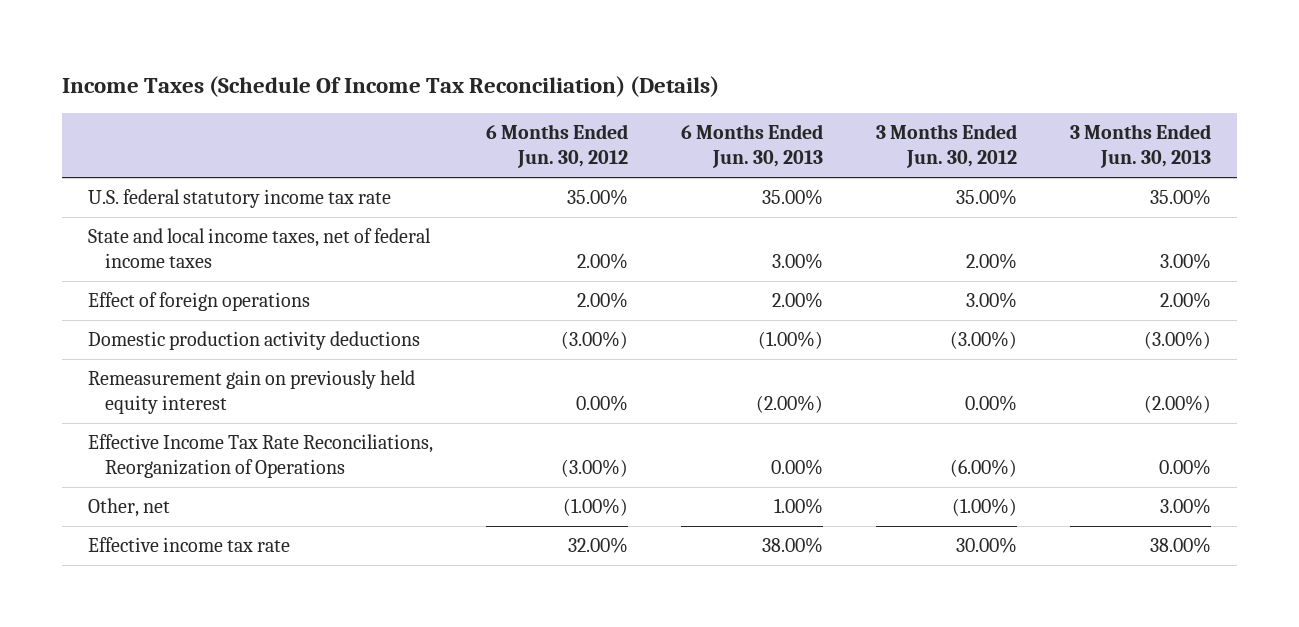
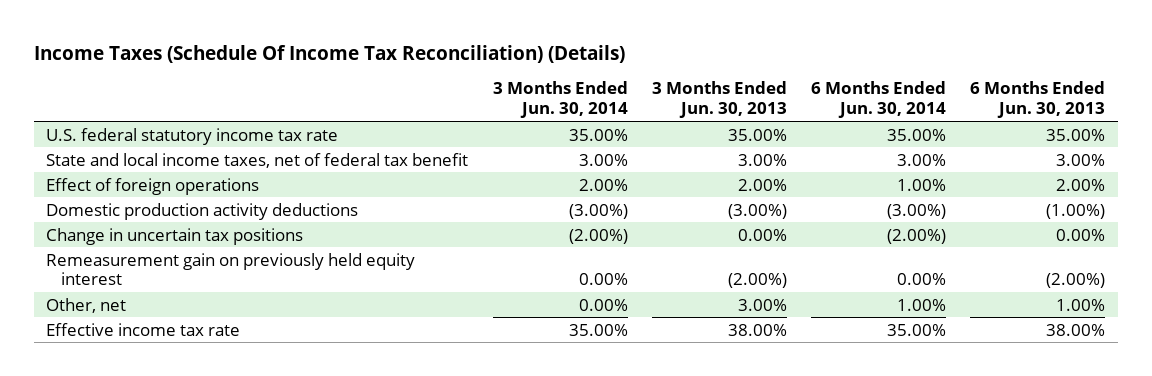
[486,124,629,169] 6 Months Ended Jun. 30, 2012 -> none
[875,124,1017,169] 3 Months Ended Jun. 30, 2012 -> none
none -> [492,81,628,119] 3 Months Ended Jun. 30, 2014
none -> [811,81,947,119] 6 Months Ended Jun. 30, 2014
[88,228,432,269] State and local income taxes, net of federal income taxes -> [46,152,469,168] State and local income taxes, net of federal tax benefit
none -> [46,227,304,245] Change in uncertain tax positions
[88,434,434,479] Effective Income Tax Rate Reconciliations, Reorganization of Operations -> none

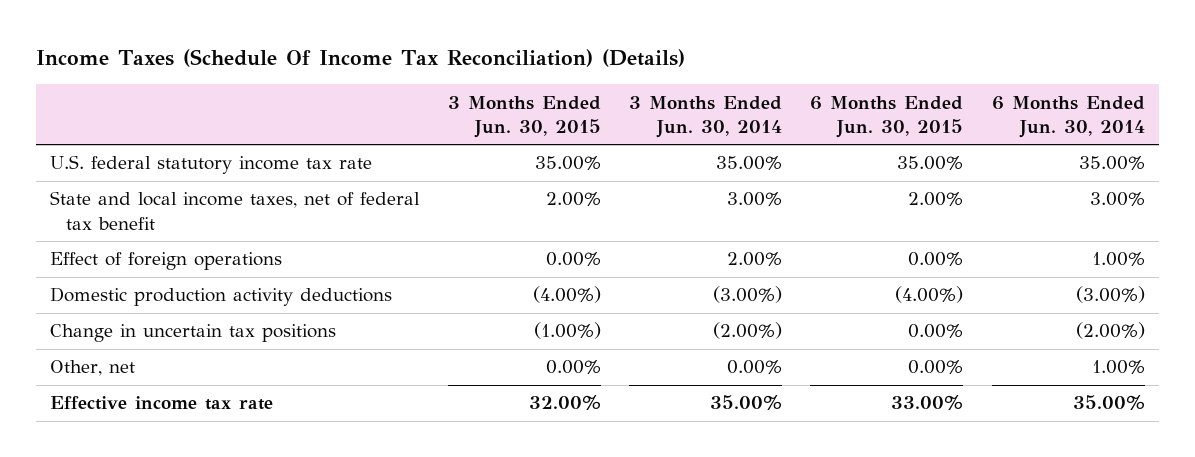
[651,81,787,119] 3 Months Ended Jun. 30, 2013 -> none
[970,81,1106,119] 6 Months Ended Jun. 30, 2013 -> none
none -> [447,95,601,138] 3 Months Ended Jun. 30, 2015
none -> [810,95,964,138] 6 Months Ended Jun. 30, 2015
[46,252,416,286] Remeasurement gain on previously held equity interest -> none

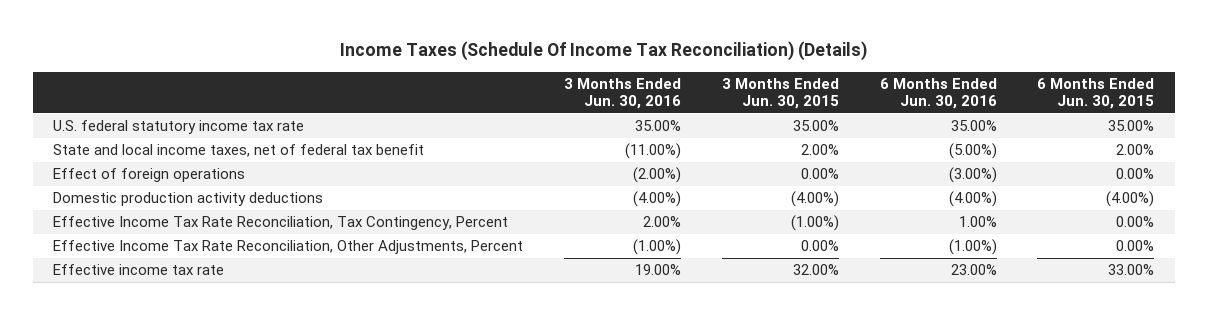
[629,95,783,138] 3 Months Ended Jun. 30, 2014 -> none
[991,95,1145,138] 6 Months Ended Jun. 30, 2014 -> none
none -> [564,77,682,110] 3 Months Ended Jun. 30, 2016
none -> [879,77,997,110] 6 Months Ended Jun. 30, 2016
[50,324,337,343] Change in uncertain tax positions -> [53,216,509,231] Effective Income Tax Rate Reconciliation, Tax Contingency, Percent
[50,360,136,377] Other, net -> [53,240,524,255] Effective Income Tax Rate Reconciliation, Other Adjustments, Percent

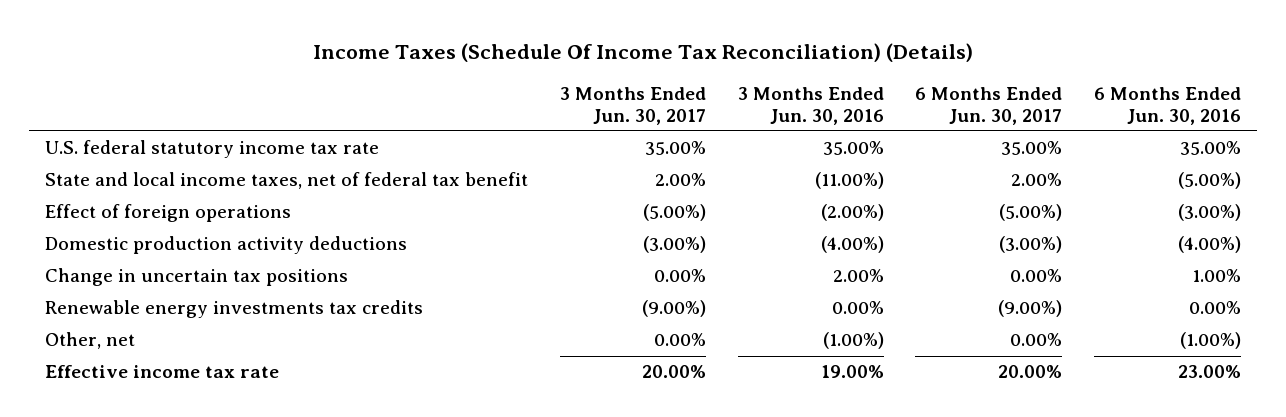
[721,77,839,110] 3 Months Ended Jun. 30, 2015 -> none
[1037,77,1155,110] 6 Months Ended Jun. 30, 2015 -> none
none -> [559,86,706,125] 3 Months Ended Jun. 30, 2017
none -> [915,86,1063,125] 6 Months Ended Jun. 30, 2017
[53,216,509,231] Effective Income Tax Rate Reconciliation, Tax Contingency, Percent -> [45,268,349,287] Change in uncertain tax positions
none -> [45,300,424,319] Renewable energy investments tax credits
[53,240,524,255] Effective Income Tax Rate Reconciliation, Other Adjustments, Percent -> [45,332,136,350] Other, net

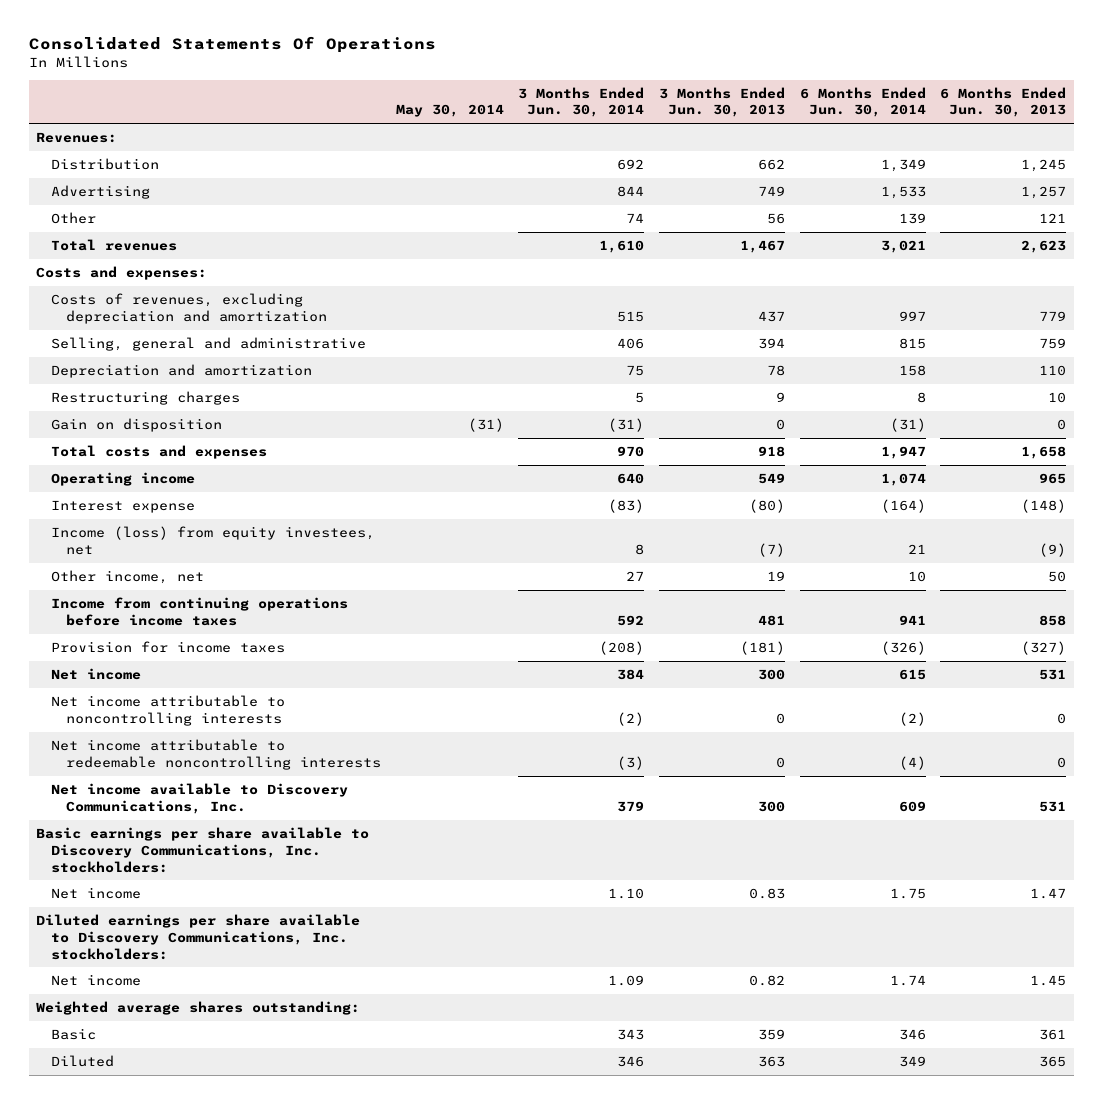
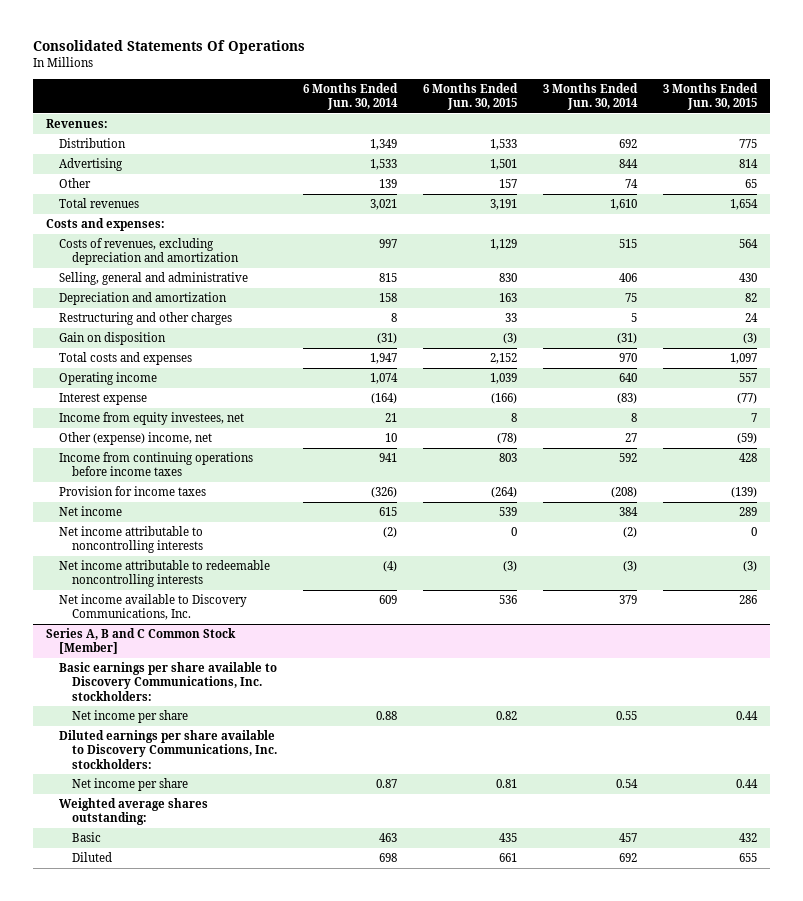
[395,104,504,118] May 30, 2014 -> none
[659,86,786,118] 3 Months Ended Jun. 30, 2013 -> none
[940,86,1067,118] 6 Months Ended Jun. 30, 2013 -> none
none -> [422,82,518,110] 6 Months Ended Jun. 30, 2015
none -> [662,82,758,110] 3 Months Ended Jun. 30, 2015
[51,390,241,405] Restructuring charges -> [58,312,232,326] Restructuring and other charges
[51,525,376,555] Income (loss) from equity investees, net -> [58,412,244,426] Income from equity investees, net
[51,569,205,584] Other income, net -> [58,432,212,446] Other (expense) income, net
none -> [45,628,236,655] Series A, B and C Common Stock [Member]
[51,886,142,899] Net income -> [71,710,188,724] Net income per share
[608,887,645,899] 1.10 -> [615,711,637,721] 0.55
[889,887,926,899] 1.75 -> [375,711,397,721] 0.88
[51,973,142,986] Net income -> [71,778,188,792] Net income per share
[608,974,645,986] 1.09 -> [615,779,638,789] 0.54
[889,974,926,986] 1.74 -> [375,779,397,789] 0.87
[617,1028,645,1040] 343 -> [618,833,637,843] 457
[898,1028,926,1040] 346 -> [378,833,397,843] 463
[617,1055,645,1067] 346 -> [618,853,637,863] 692
[898,1055,926,1067] 349 -> [378,853,397,863] 698

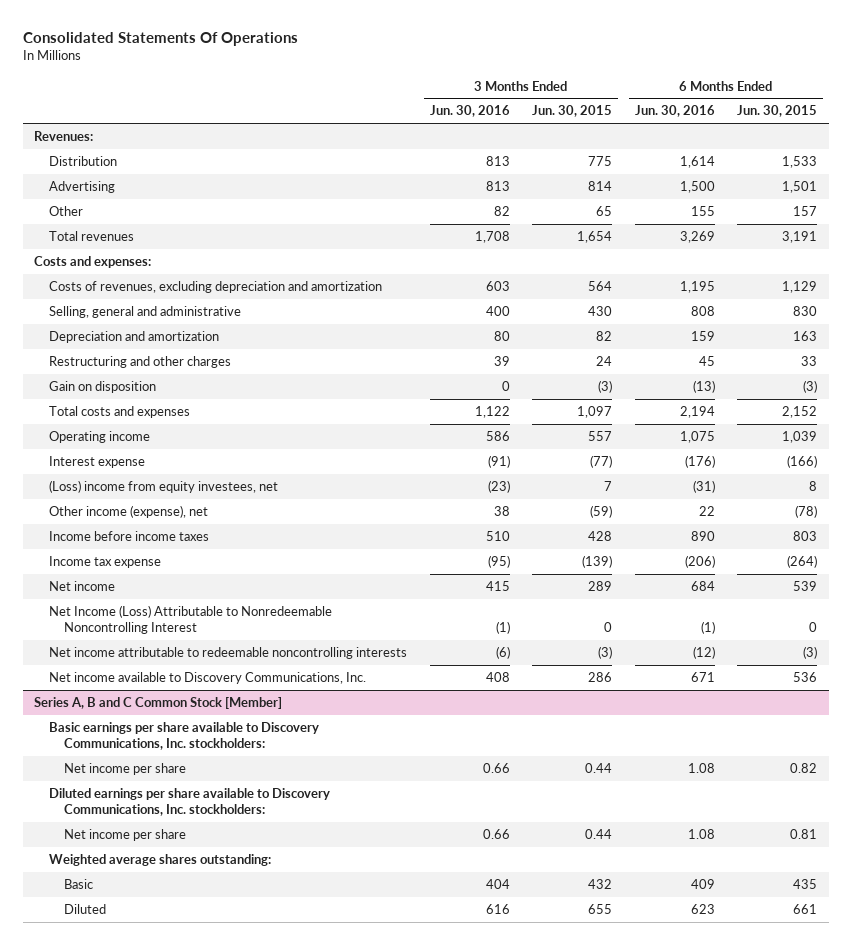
[302,82,398,110] 6 Months Ended Jun. 30, 2014 -> none
[542,82,638,110] 3 Months Ended Jun. 30, 2014 -> none
none -> [429,105,510,118] Jun. 30, 2016
none -> [634,105,715,118] Jun. 30, 2016
[58,412,244,426] Income from equity investees, net -> [49,480,279,494] (Loss) income from equity investees, net
[58,432,212,446] Other (expense) income, net -> [49,505,209,519] Other income (expense), net
[58,452,253,477] Income from continuing operations before income taxes -> [49,531,210,542] Income before income taxes
[58,486,206,497] Provision for income taxes -> [49,556,162,569] Income tax expense
[58,526,203,554] Net income attributable to noncontrolling interests -> [49,605,333,634] Net Income (Loss) Attributable to Nonredeemable Noncontrolling Interest

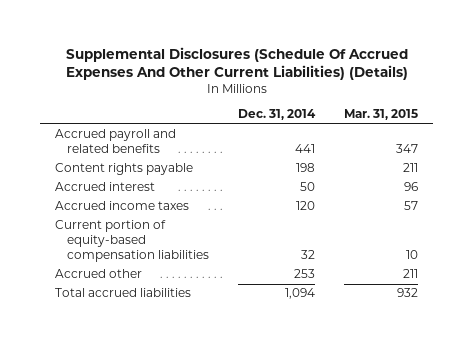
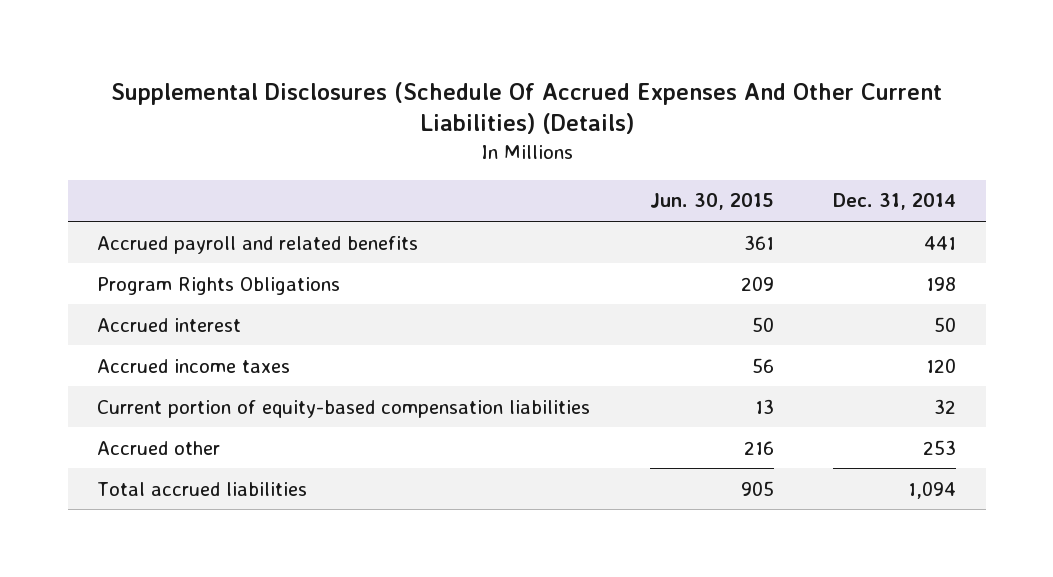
[344,109,419,121] Mar. 31, 2015 -> none
none -> [649,193,774,211] Jun. 30, 2015
[54,163,193,176] Content rights payable -> [97,276,341,295] Program Rights Obligations

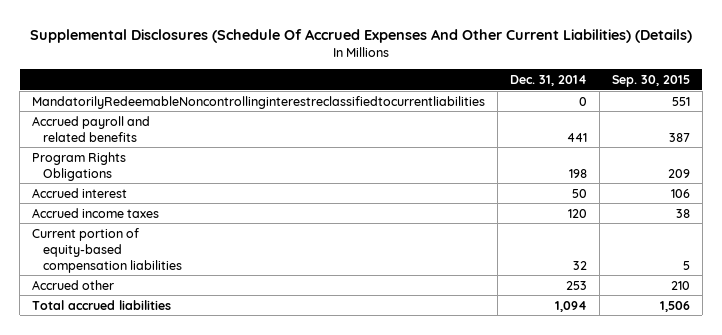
[649,193,774,211] Jun. 30, 2015 -> none
none -> [611,75,690,88] Sep. 30, 2015
none -> [32,95,486,109] MandatorilyRedeemableNoncontrollinginterestreclassifiedtocurrentliabilities

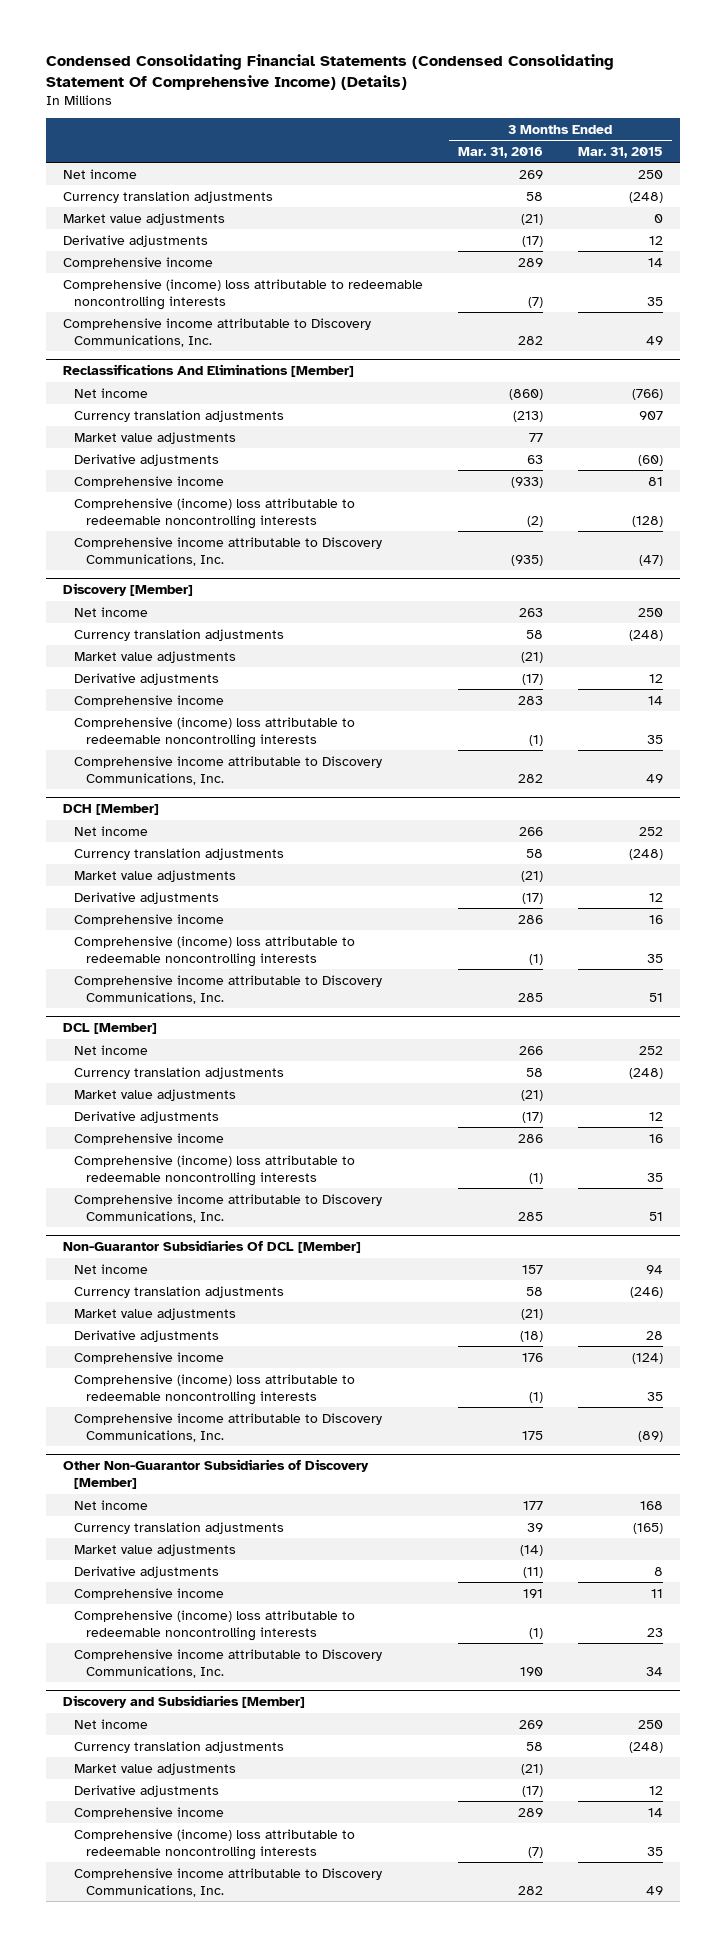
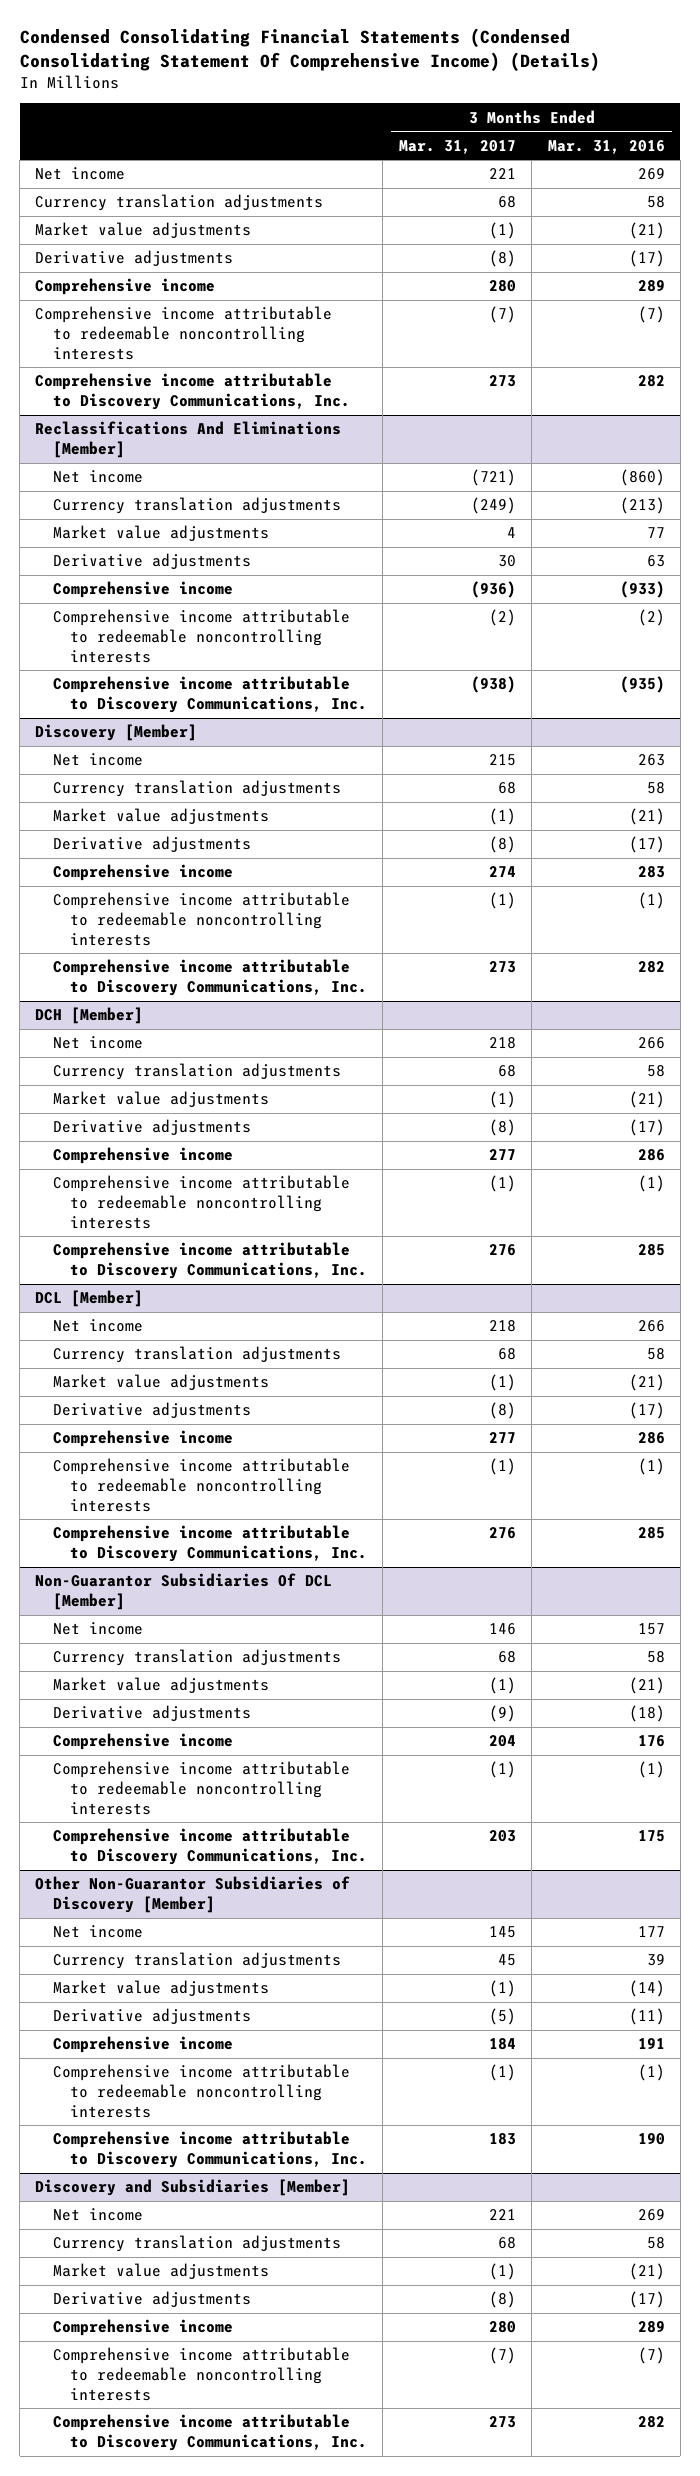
[577,146,663,158] Mar. 31, 2015 -> none
none -> [398,139,516,154] Mar. 31, 2017
[63,278,424,310] Comprehensive (income) loss attributable to redeemable noncontrolling interests -> [35,306,333,360] Comprehensive income attributable to redeemable noncontrolling interests
[74,497,356,529] Comprehensive (income) loss attributable to redeemable noncontrolling interests -> [52,609,350,663] Comprehensive income attributable to redeemable noncontrolling interests
[74,716,356,748] Comprehensive (income) loss attributable to redeemable noncontrolling interests -> [52,892,350,946] Comprehensive income attributable to redeemable noncontrolling interests
[74,935,356,967] Comprehensive (income) loss attributable to redeemable noncontrolling interests -> [52,1175,350,1229] Comprehensive income attributable to redeemable noncontrolling interests
[74,1154,356,1186] Comprehensive (income) loss attributable to redeemable noncontrolling interests -> [52,1458,350,1512] Comprehensive income attributable to redeemable noncontrolling interests
[74,1373,356,1405] Comprehensive (income) loss attributable to redeemable noncontrolling interests -> [52,1761,350,1815] Comprehensive income attributable to redeemable noncontrolling interests
[74,1609,356,1641] Comprehensive (income) loss attributable to redeemable noncontrolling interests -> [52,2064,350,2118] Comprehensive income attributable to redeemable noncontrolling interests
[74,1828,356,1860] Comprehensive (income) loss attributable to redeemable noncontrolling interests -> [52,2347,350,2401] Comprehensive income attributable to redeemable noncontrolling interests

